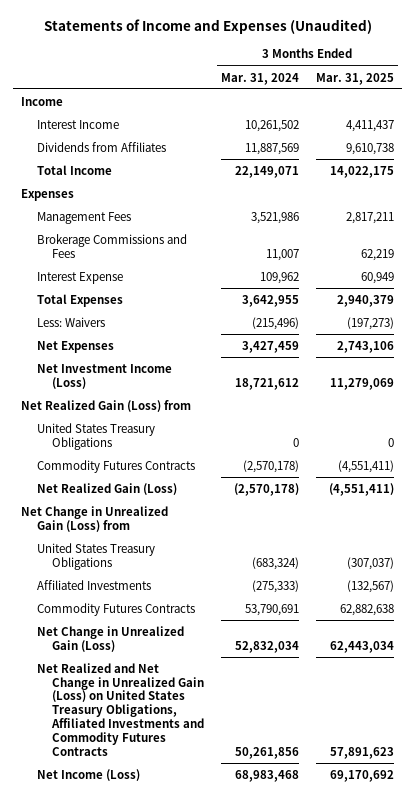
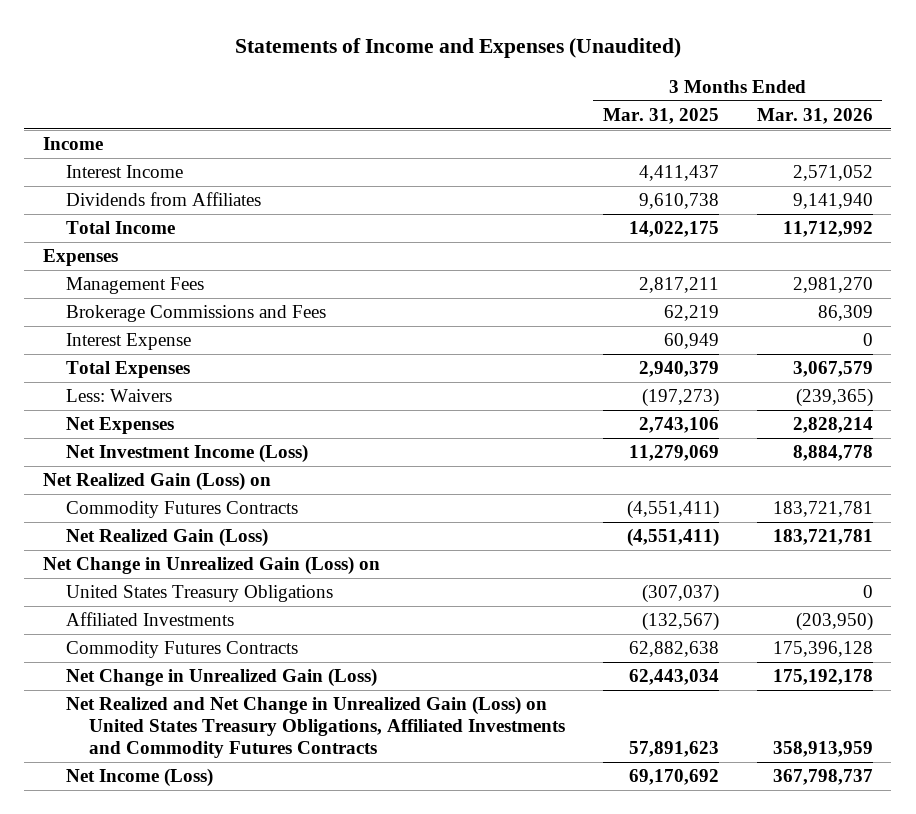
[220,72,299,85] Mar. 31, 2024 -> none
none -> [756,107,873,124] Mar. 31, 2026
[36,422,155,450] United States Treasury Obligations -> none
[21,399,192,412] Net Realized Gain (Loss) from -> [43,472,272,492] Net Realized Gain (Loss) on
[21,505,169,532] Net Change in Unrealized Gain (Loss) from -> [43,556,381,576] Net Change in Unrealized Gain (Loss) on

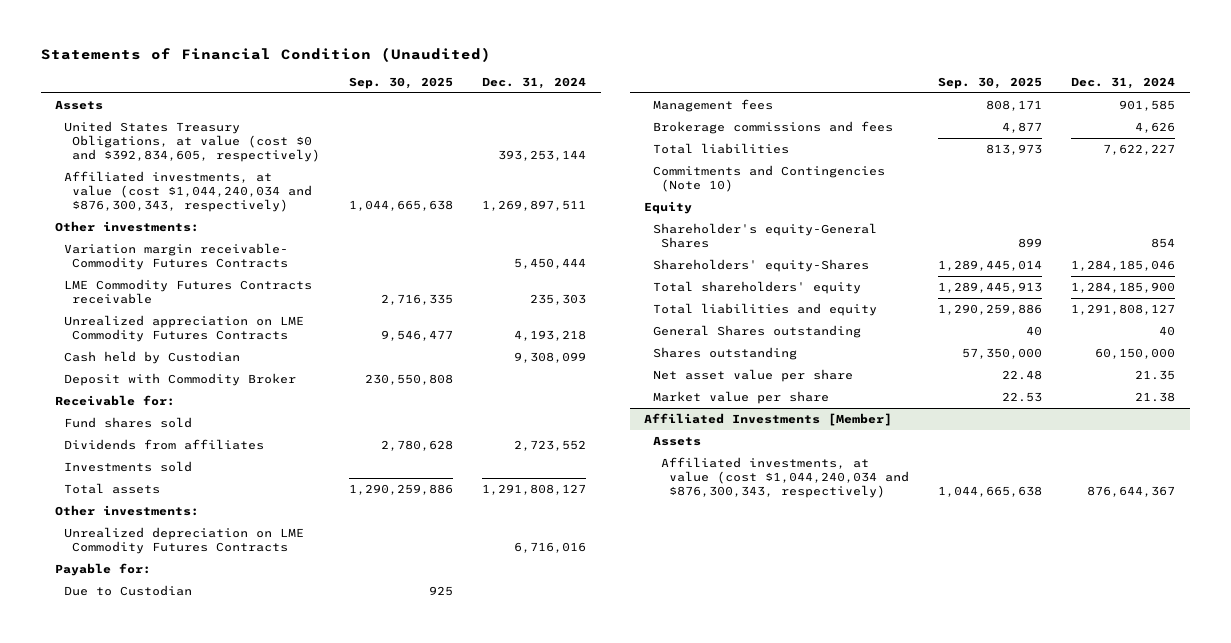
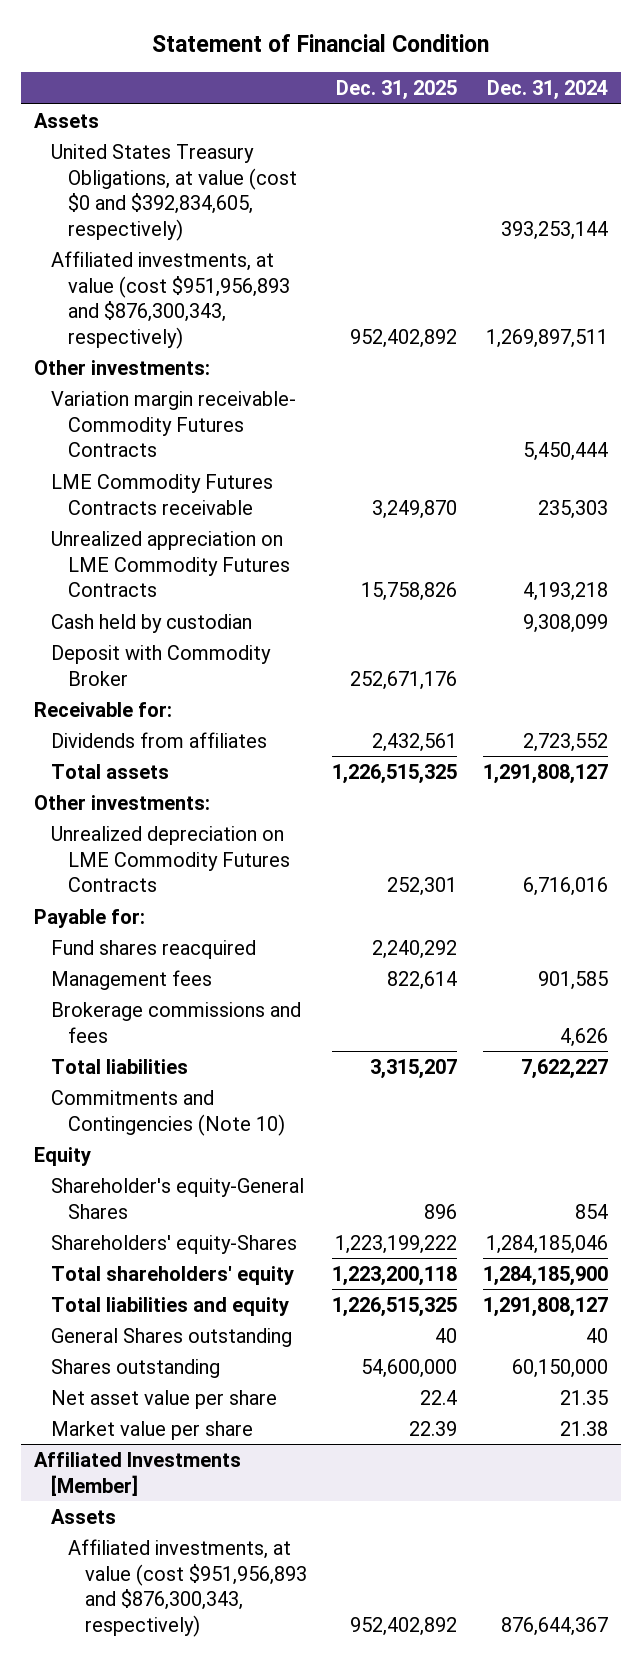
[41,47,492,63] Statements of Financial Condition (Unaudited) -> [151,34,489,53] Statement of Financial Condition
[349,76,454,89] Sep. 30, 2025 -> none
none -> [336,80,458,101] Dec. 31, 2025
[63,171,313,213] Affiliated investments, at value (cost $1,044,240,034 and $876,300,343, respectively) -> [50,250,290,349] Affiliated investments, at value (cost $951,956,893 and $876,300,343, respectively)
[63,351,240,365] Cash held by Custodian -> [50,613,252,633] Cash held by custodian
[63,417,192,429] Fund shares sold -> none
[63,461,192,473] Investments sold -> none
[63,585,192,597] Due to Custodian -> none
none -> [50,939,256,959] Fund shares reacquired
[661,457,910,499] Affiliated investments, at value (cost $1,044,240,034 and $876,300,343, respectively) -> [67,1538,307,1637] Affiliated investments, at value (cost $951,956,893 and $876,300,343, respectively)

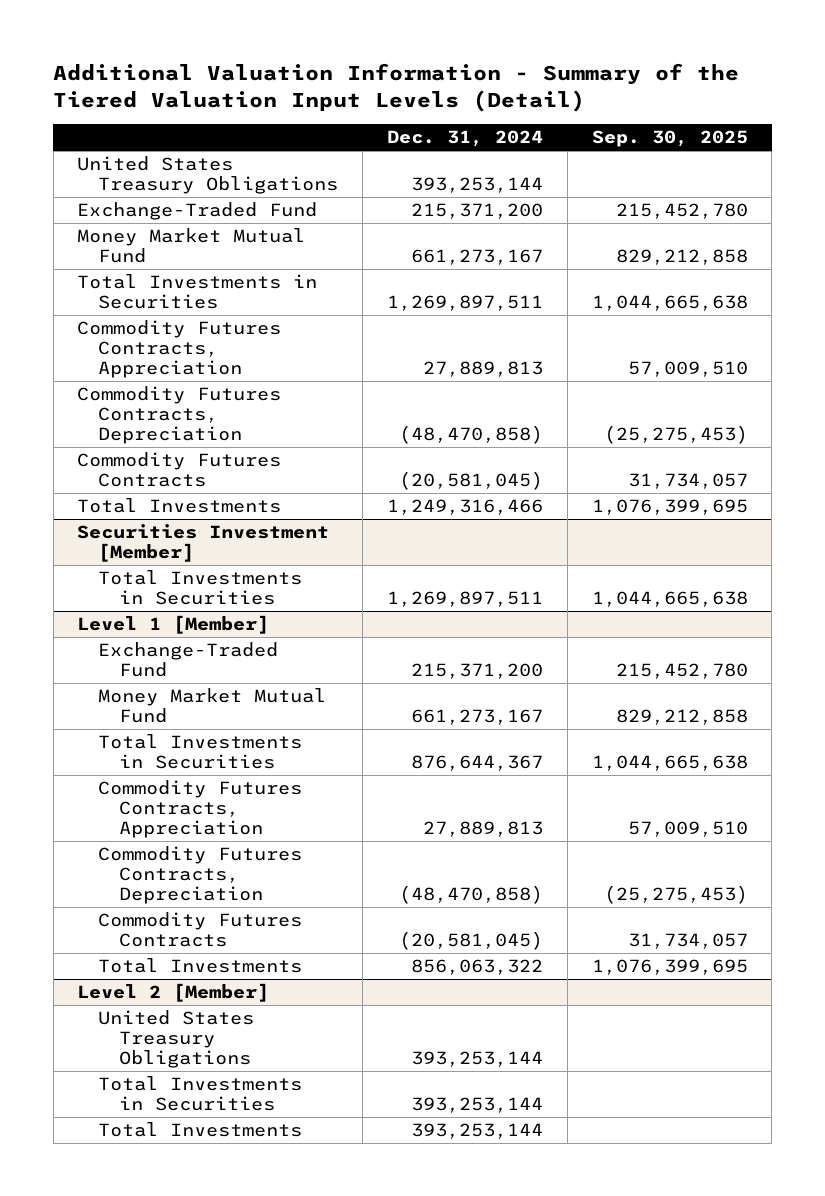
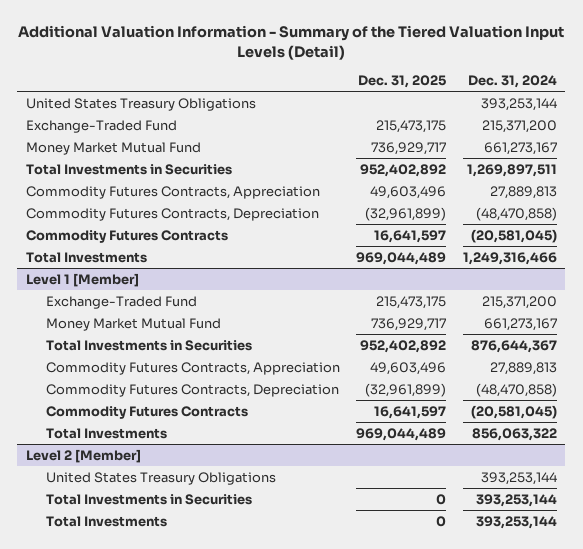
[591,130,748,148] Sep. 30, 2025 -> none
none -> [358,75,447,89] Dec. 31, 2025
[77,524,330,563] Securities Investment [Member] -> none
[98,570,303,606] Total Investments in Securities -> none

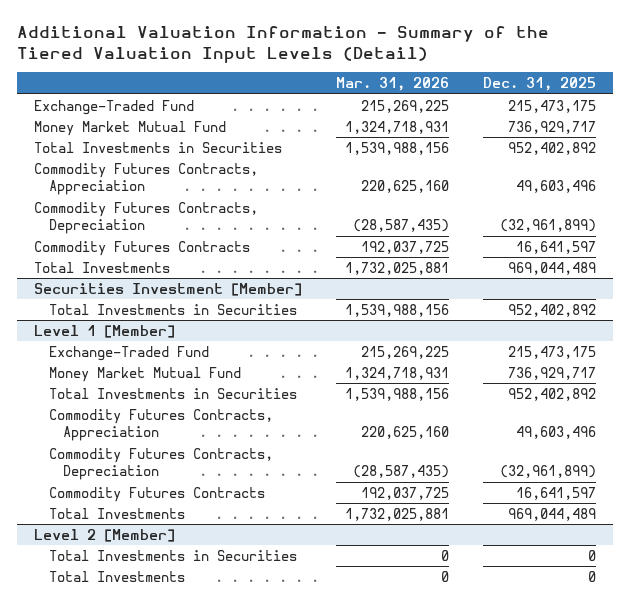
[468,75,558,89] Dec. 31, 2024 -> none
none -> [336,76,450,91] Mar. 31, 2026
[25,97,256,111] United States Treasury Obligations -> none
none -> [34,282,303,296] Securities Investment [Member]
none -> [48,303,297,315] Total Investments in Securities
[45,471,276,485] United States Treasury Obligations -> none

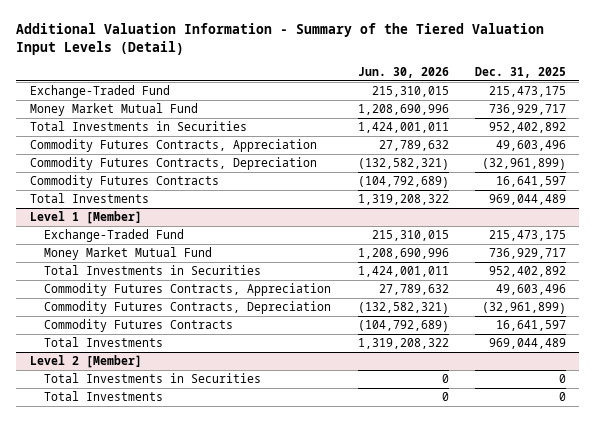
[336,76,450,91] Mar. 31, 2026 -> none
none -> [357,67,449,79] Jun. 30, 2026
[34,282,303,296] Securities Investment [Member] -> none
[48,303,297,315] Total Investments in Securities -> none

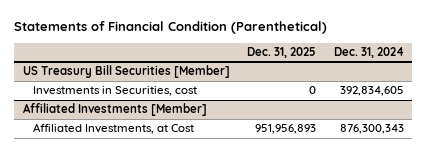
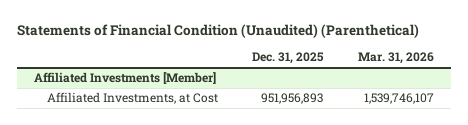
[13,21,327,35] Statements of Financial Condition (Parenthetical) -> [16,24,419,39] Statements of Financial Condition (Unaudited) (Parenthetical)
[333,46,404,58] Dec. 31, 2024 -> none
none -> [357,52,434,65] Mar. 31, 2026
[22,65,230,79] US Treasury Bill Securities [Member] -> none
[32,86,197,97] Investments in Securities, cost -> none

